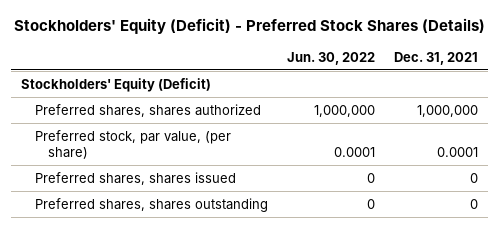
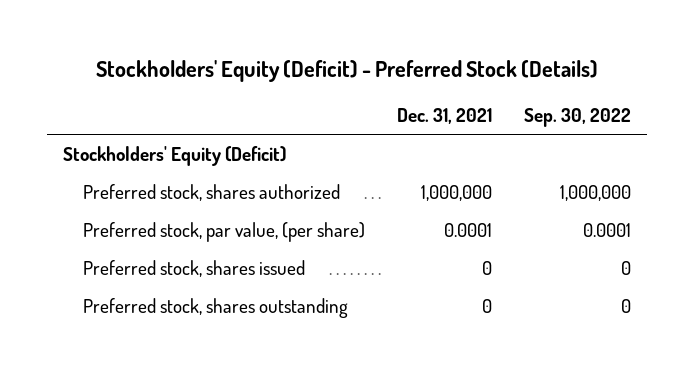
[13,18,485,35] Stockholders' Equity (Deficit) - Preferred Stock Shares (Details) -> [95,59,598,82] Stockholders' Equity (Deficit) - Preferred Stock (Details)
[286,51,375,65] Jun. 30, 2022 -> none
none -> [523,107,631,127] Sep. 30, 2022
[34,103,261,117] Preferred shares, shares authorized -> [82,184,340,202] Preferred stock, shares authorized
[34,171,236,185] Preferred shares, shares issued -> [82,260,305,278] Preferred stock, shares issued
[34,197,268,212] Preferred shares, shares outstanding -> [82,298,348,319] Preferred stock, shares outstanding

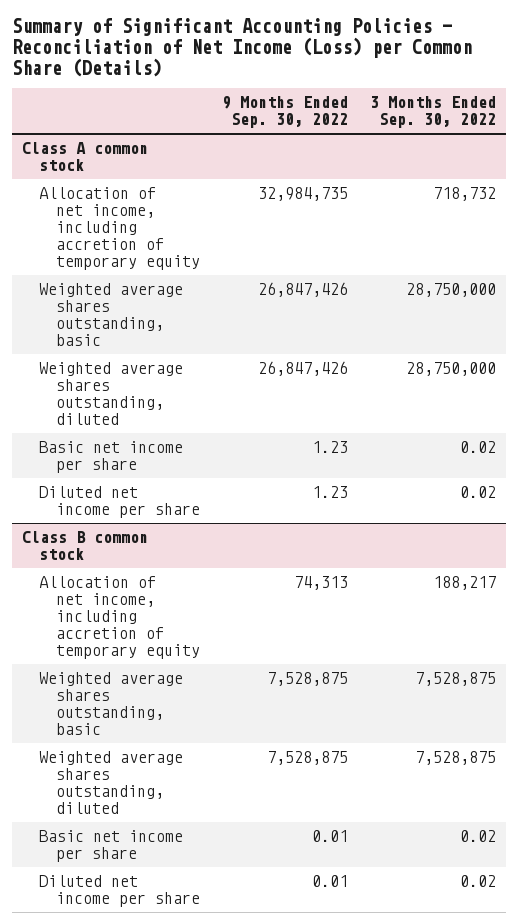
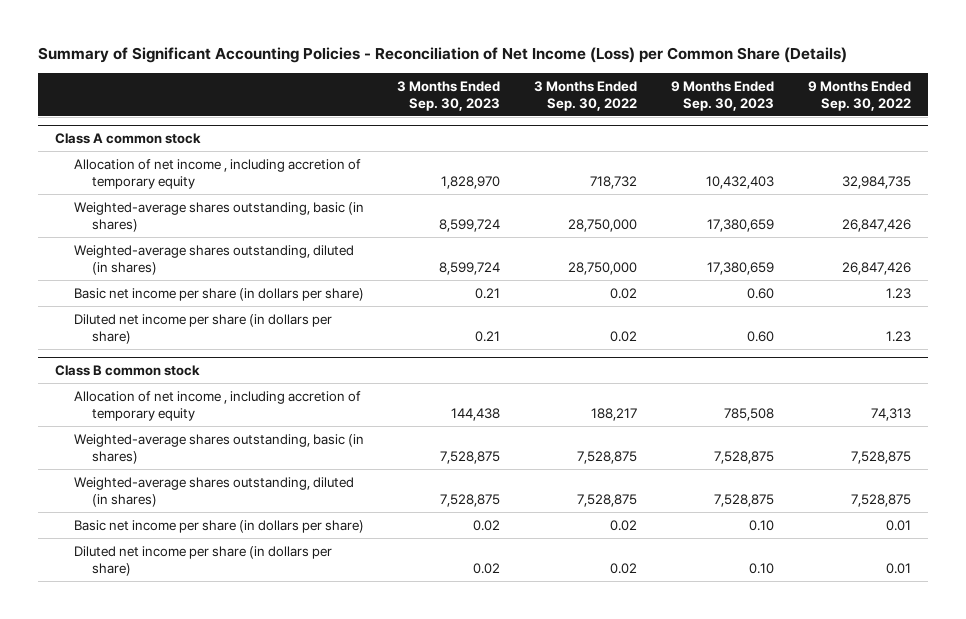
none -> [397,80,501,111] 3 Months Ended Sep. 30, 2023
none -> [670,80,774,111] 9 Months Ended Sep. 30, 2023
[39,187,201,271] Allocation of net income, including accretion of temporary equity -> [73,158,361,189] Allocation of net income , including accretion of temporary equity
[39,283,184,347] Weighted average shares outstanding, basic -> [73,201,364,232] Weighted-average shares outstanding, basic (in shares)
[39,362,184,426] Weighted average shares outstanding, diluted -> [73,244,354,275] Weighted-average shares outstanding, diluted (in shares)
[39,441,184,474] Basic net income per share -> [73,287,364,301] Basic net income per share (in dollars per share)
[39,486,201,519] Diluted net income per share -> [73,313,332,344] Diluted net income per share (in dollars per share)
[39,576,201,660] Allocation of net income, including accretion of temporary equity -> [73,390,361,421] Allocation of net income , including accretion of temporary equity
[39,672,184,736] Weighted average shares outstanding, basic -> [73,433,364,464] Weighted-average shares outstanding, basic (in shares)
[39,751,184,815] Weighted average shares outstanding, diluted -> [73,476,354,507] Weighted-average shares outstanding, diluted (in shares)
[39,830,184,863] Basic net income per share -> [73,519,364,533] Basic net income per share (in dollars per share)
[39,875,201,908] Diluted net income per share -> [73,545,332,576] Diluted net income per share (in dollars per share)

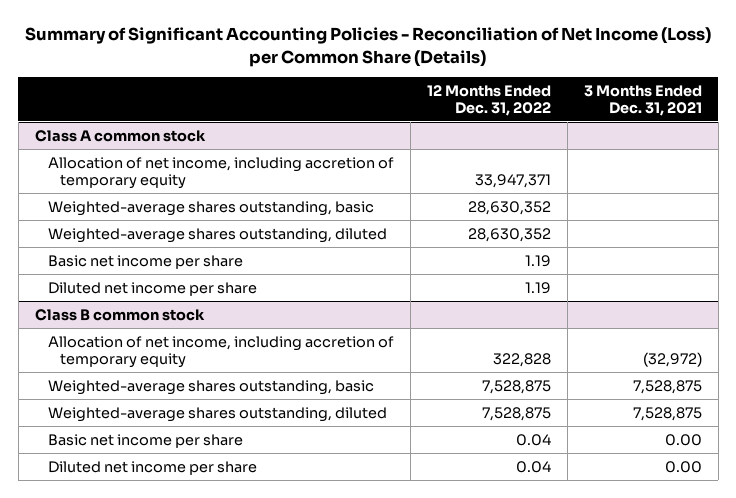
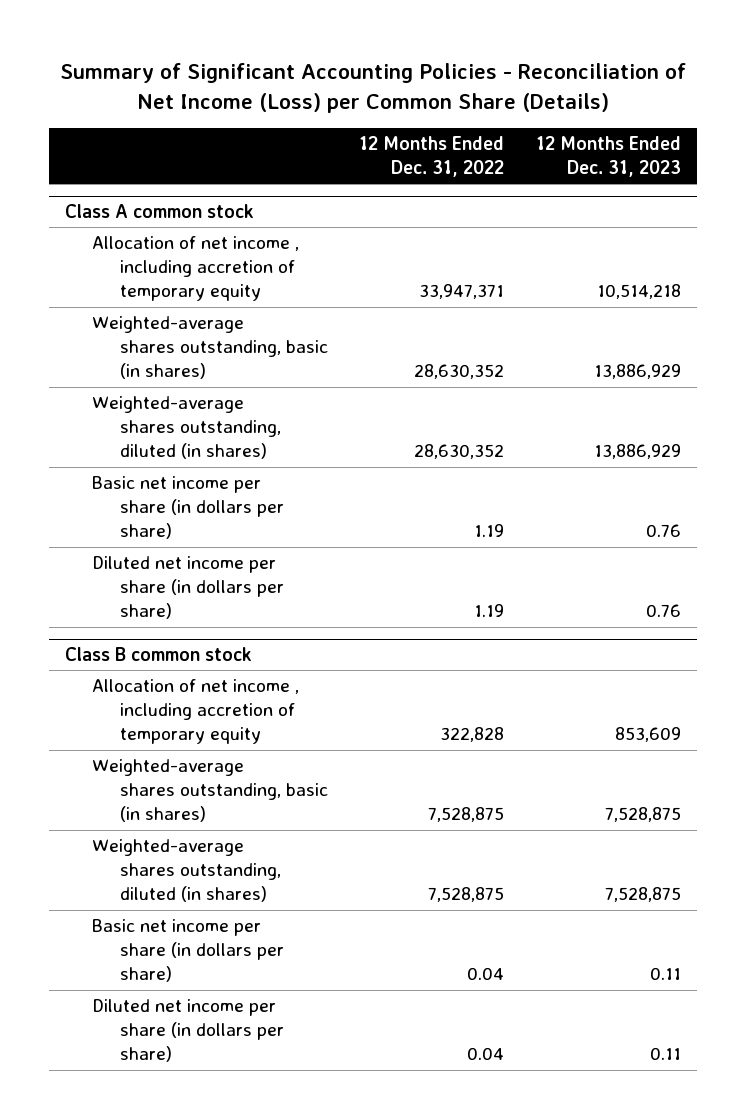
[583,84,702,116] 3 Months Ended Dec. 31, 2021 -> none
none -> [535,136,681,178] 12 Months Ended Dec. 31, 2023
[47,156,394,189] Allocation of net income, including accretion of temporary equity -> [92,236,300,302] Allocation of net income , including accretion of temporary equity
[47,200,374,216] Weighted-average shares outstanding, basic -> [92,316,328,380] Weighted-average shares outstanding, basic (in shares)
[47,227,387,243] Weighted-average shares outstanding, diluted -> [92,396,281,460] Weighted-average shares outstanding, diluted (in shares)
[47,254,243,269] Basic net income per share -> [92,476,284,540] Basic net income per share (in dollars per share)
[47,281,257,296] Diluted net income per share -> [92,556,284,620] Diluted net income per share (in dollars per share)
[47,335,394,368] Allocation of net income, including accretion of temporary equity -> [92,679,300,745] Allocation of net income , including accretion of temporary equity
[47,379,374,395] Weighted-average shares outstanding, basic -> [92,759,328,823] Weighted-average shares outstanding, basic (in shares)
[47,406,387,422] Weighted-average shares outstanding, diluted -> [92,839,281,903] Weighted-average shares outstanding, diluted (in shares)
[47,433,243,448] Basic net income per share -> [92,919,284,983] Basic net income per share (in dollars per share)
[47,460,257,475] Diluted net income per share -> [92,999,284,1063] Diluted net income per share (in dollars per share)

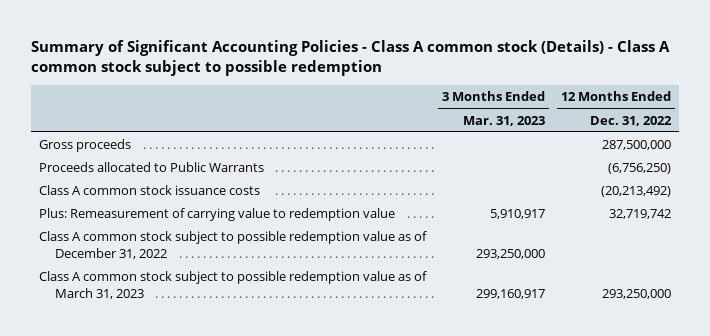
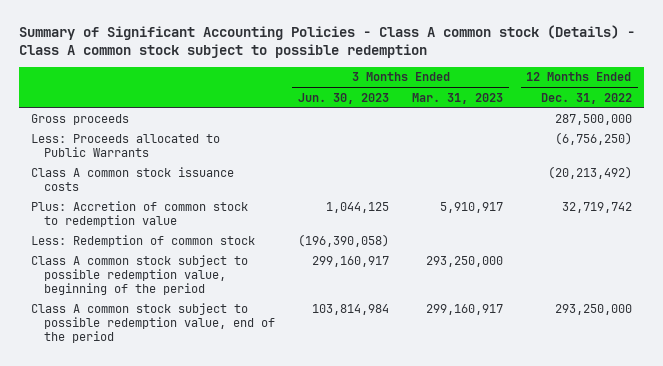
none -> [298,92,390,104] Jun. 30, 2023
[39,162,265,173] Proceeds allocated to Public Warrants -> [30,134,220,158] Less: Proceeds allocated to Public Warrants
[39,208,396,222] Plus: Remeasurement of carrying value to redemption value -> [30,201,248,228] Plus: Accretion of common stock to redemption value
none -> [30,235,255,248] Less: Redemption of common stock
[39,231,428,260] Class A common stock subject to possible redemption value as of December 31, 2022 -> [30,255,248,295] Class A common stock subject to possible redemption value, beginning of the period
[39,271,428,300] Class A common stock subject to possible redemption value as of March 31, 2023 -> [30,303,275,343] Class A common stock subject to possible redemption value, end of the period

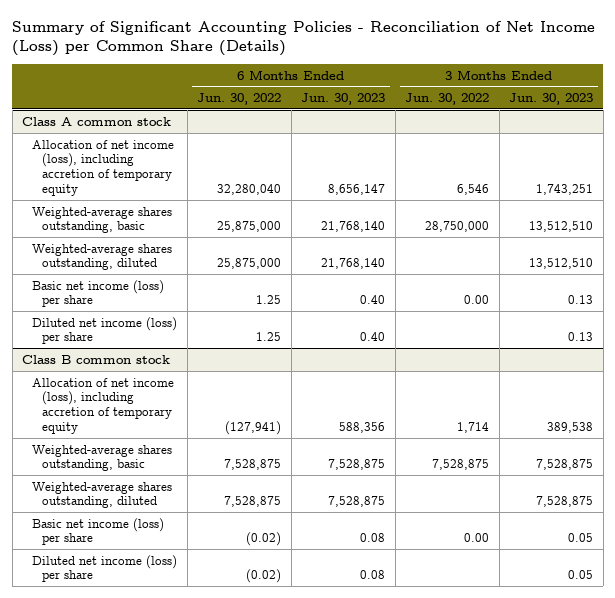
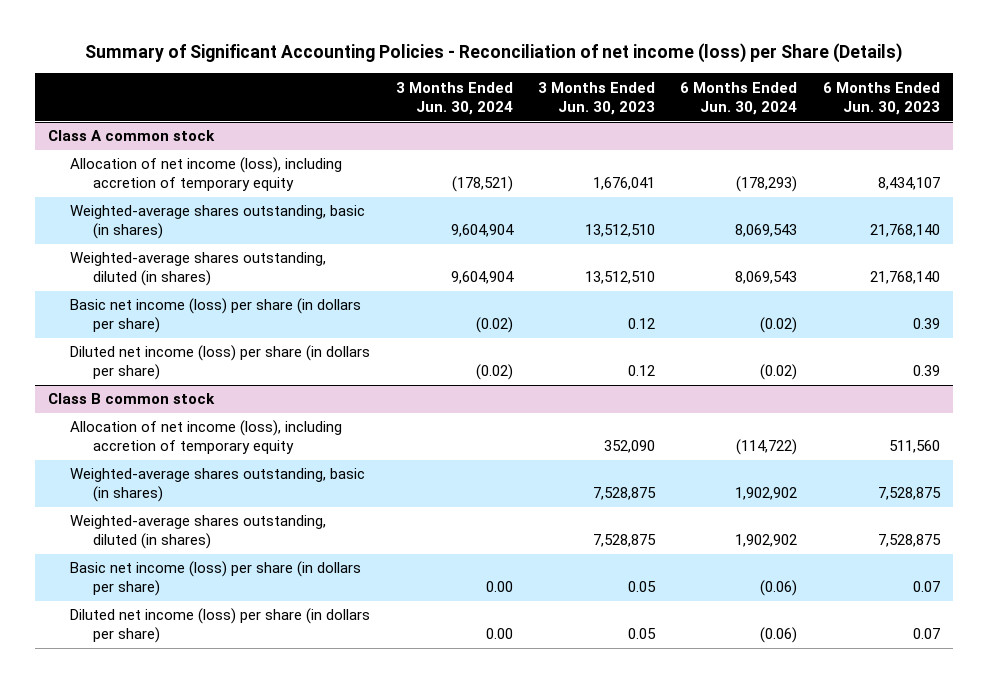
[12,20,596,57] Summary of Significant Accounting Policies - Reconciliation of Net Income (Loss) per Common Share (Details) -> [84,43,902,64] Summary of Significant Accounting Policies - Reconciliation of net income (loss) per Share (Details)
[197,93,282,106] Jun. 30, 2022 -> none
[405,93,490,106] Jun. 30, 2022 -> none
none -> [395,81,513,115] 3 Months Ended Jun. 30, 2024
none -> [680,81,798,115] 6 Months Ended Jun. 30, 2024
[328,184,386,196] 8,656,147 -> [877,177,940,191] 8,434,107
[536,184,594,196] 1,743,251 -> [593,177,656,191] 1,676,041
[32,206,173,234] Weighted-average shares outstanding, basic -> [70,205,366,240] Weighted-average shares outstanding, basic (in shares)
[32,243,173,271] Weighted-average shares outstanding, diluted -> [70,252,327,287] Weighted-average shares outstanding, diluted (in shares)
[32,279,165,308] Basic net income (loss) per share -> [70,298,362,334] Basic net income (loss) per share (in dollars per share)
[360,295,386,305] 0.40 -> [912,318,940,330] 0.39
[568,295,594,305] 0.13 -> [628,318,656,330] 0.12
[32,316,178,345] Diluted net income (loss) per share -> [70,345,371,381] Diluted net income (loss) per share (in dollars per share)
[360,332,386,342] 0.40 -> [912,365,940,377] 0.39
[568,332,594,342] 0.13 -> [628,365,656,377] 0.12
[339,422,386,434] 588,356 -> [888,440,940,454] 511,560
[547,422,594,434] 389,538 -> [604,440,656,454] 352,090
[32,444,173,472] Weighted-average shares outstanding, basic -> [70,468,366,503] Weighted-average shares outstanding, basic (in shares)
[32,481,173,509] Weighted-average shares outstanding, diluted -> [70,515,327,550] Weighted-average shares outstanding, diluted (in shares)
[32,517,165,546] Basic net income (loss) per share -> [70,561,362,597] Basic net income (loss) per share (in dollars per share)
[360,533,386,543] 0.08 -> [912,581,940,593] 0.07
[32,554,178,583] Diluted net income (loss) per share -> [70,608,371,644] Diluted net income (loss) per share (in dollars per share)
[360,570,386,580] 0.08 -> [912,628,940,640] 0.07

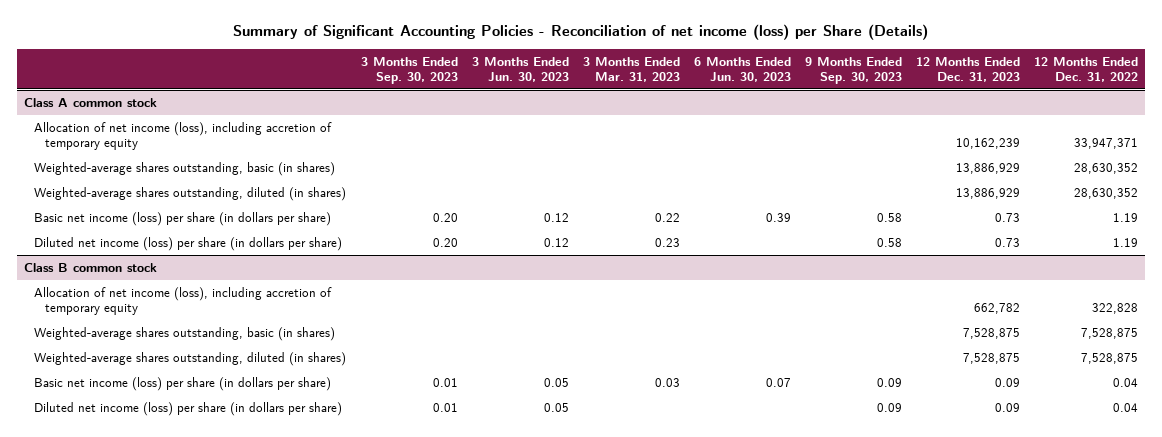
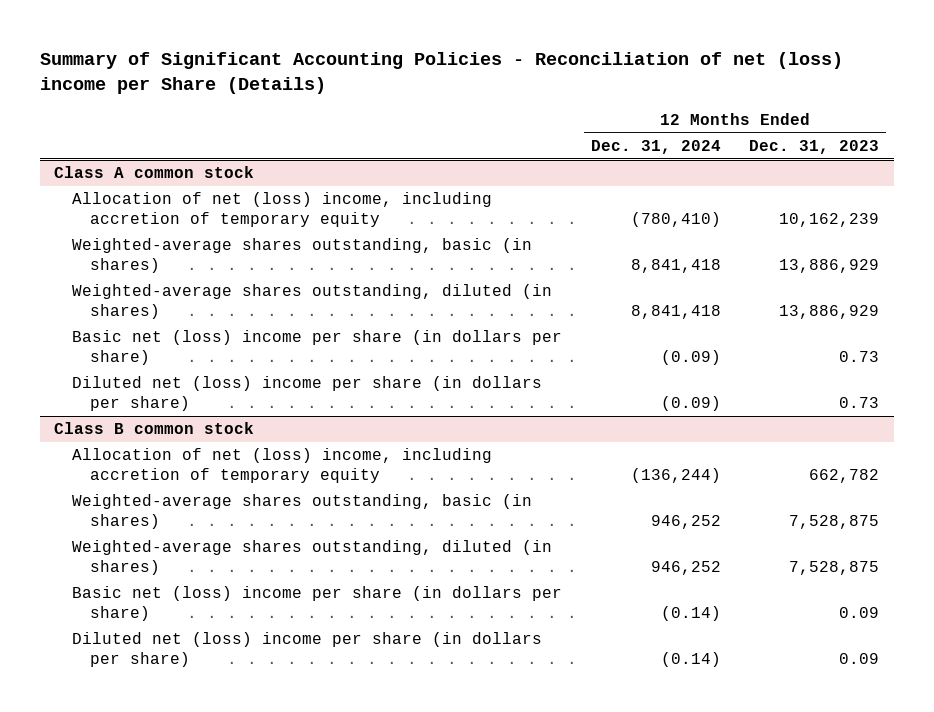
[232,24,928,41] Summary of Significant Accounting Policies - Reconciliation of net income (loss) per Share (Details) -> [40,52,844,95] Summary of Significant Accounting Policies - Reconciliation of net (loss) income per Share (Details)
[360,56,458,85] 3 Months Ended Sep. 30, 2023 -> none
[471,56,569,83] 3 Months Ended Jun. 30, 2023 -> none
[582,56,680,83] 3 Months Ended Mar. 31, 2023 -> none
[693,56,791,83] 6 Months Ended Jun. 30, 2023 -> none
[805,56,903,85] 9 Months Ended Sep. 30, 2023 -> none
[1034,56,1139,83] 12 Months Ended Dec. 31, 2022 -> none
none -> [590,140,721,155] Dec. 31, 2024
[34,121,333,151] Allocation of net income (loss), including accretion of temporary equity -> [72,192,493,228] Allocation of net (loss) income, including accretion of temporary equity
[34,211,332,226] Basic net income (loss) per share (in dollars per share) -> [72,330,563,366] Basic net (loss) income per share (in dollars per share)
[34,236,343,251] Diluted net income (loss) per share (in dollars per share) -> [72,376,543,412] Diluted net (loss) income per share (in dollars per share)
[34,286,333,316] Allocation of net income (loss), including accretion of temporary equity -> [72,448,493,484] Allocation of net (loss) income, including accretion of temporary equity
[34,376,332,391] Basic net income (loss) per share (in dollars per share) -> [72,586,563,622] Basic net (loss) income per share (in dollars per share)
[34,401,343,416] Diluted net income (loss) per share (in dollars per share) -> [72,632,543,668] Diluted net (loss) income per share (in dollars per share)

